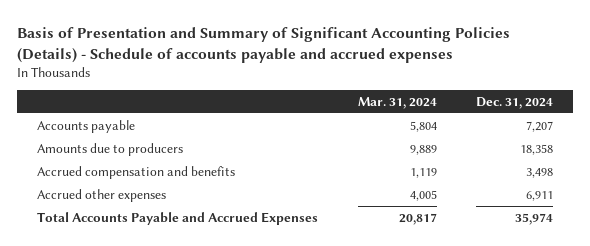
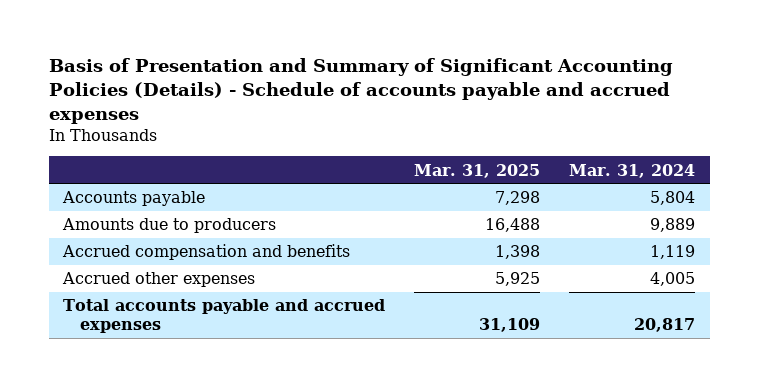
[476,96,554,109] Dec. 31, 2024 -> none
none -> [414,163,541,178] Mar. 31, 2025
[36,211,318,225] Total Accounts Payable and Accrued Expenses -> [63,299,386,334] Total accounts payable and accrued expenses

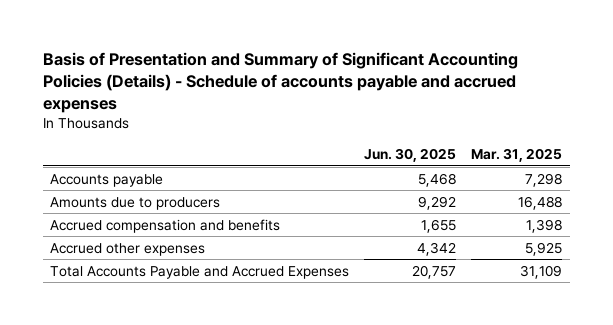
[569,163,696,178] Mar. 31, 2024 -> none
none -> [364,148,457,163] Jun. 30, 2025
[63,299,386,334] Total accounts payable and accrued expenses -> [50,265,350,279] Total Accounts Payable and Accrued Expenses

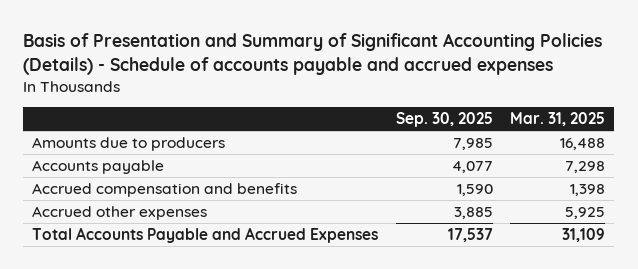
[364,148,457,163] Jun. 30, 2025 -> none
none -> [395,112,493,128] Sep. 30, 2025
[50,173,164,187] Accounts payable -> [32,160,165,175] Accounts payable

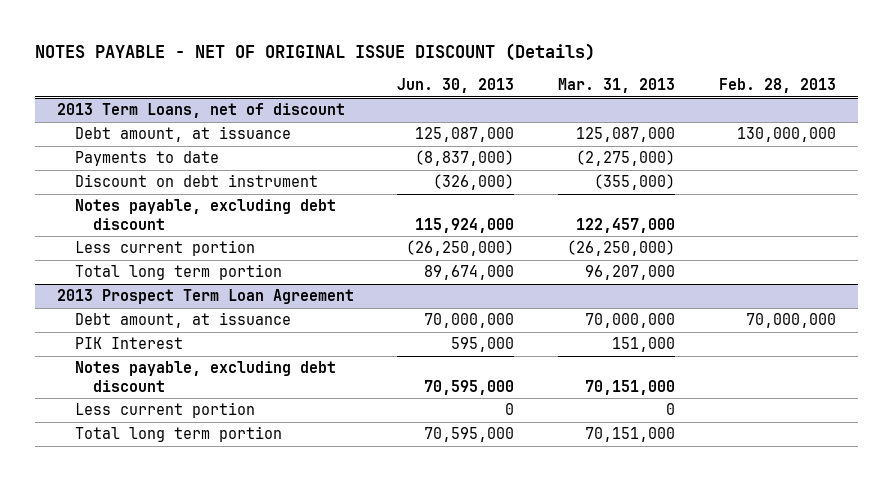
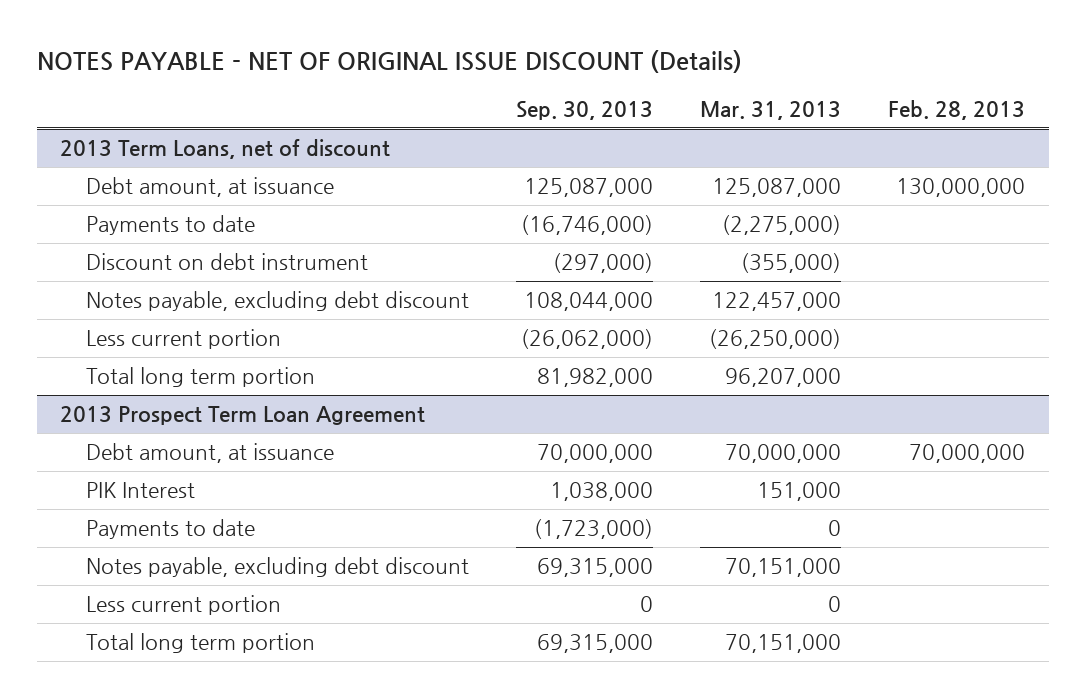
[397,78,515,94] Jun. 30, 2013 -> none
none -> [515,100,653,120] Sep. 30, 2013
none -> [85,519,255,540] Payments to date

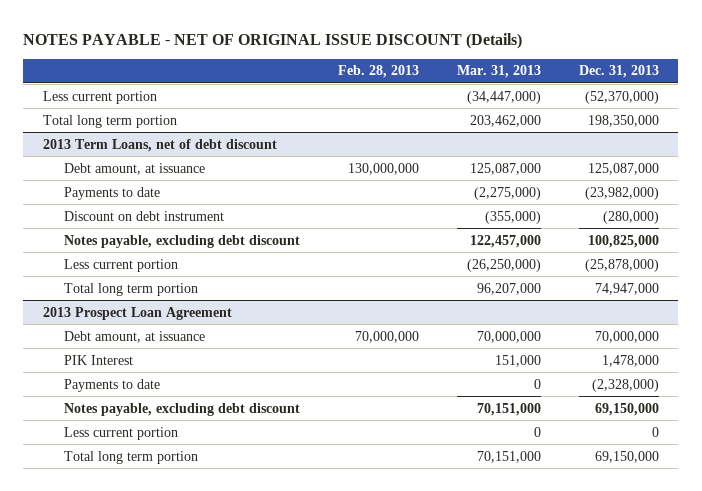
[515,100,653,120] Sep. 30, 2013 -> none
none -> [579,65,660,79] Dec. 31, 2013
none -> [42,90,157,104] Less current portion
none -> [42,114,177,128] Total long term portion
[60,139,391,160] 2013 Term Loans, net of discount -> [42,138,277,152] 2013 Term Loans, net of debt discount
[60,406,426,426] 2013 Prospect Term Loan Agreement -> [42,306,232,320] 2013 Prospect Loan Agreement

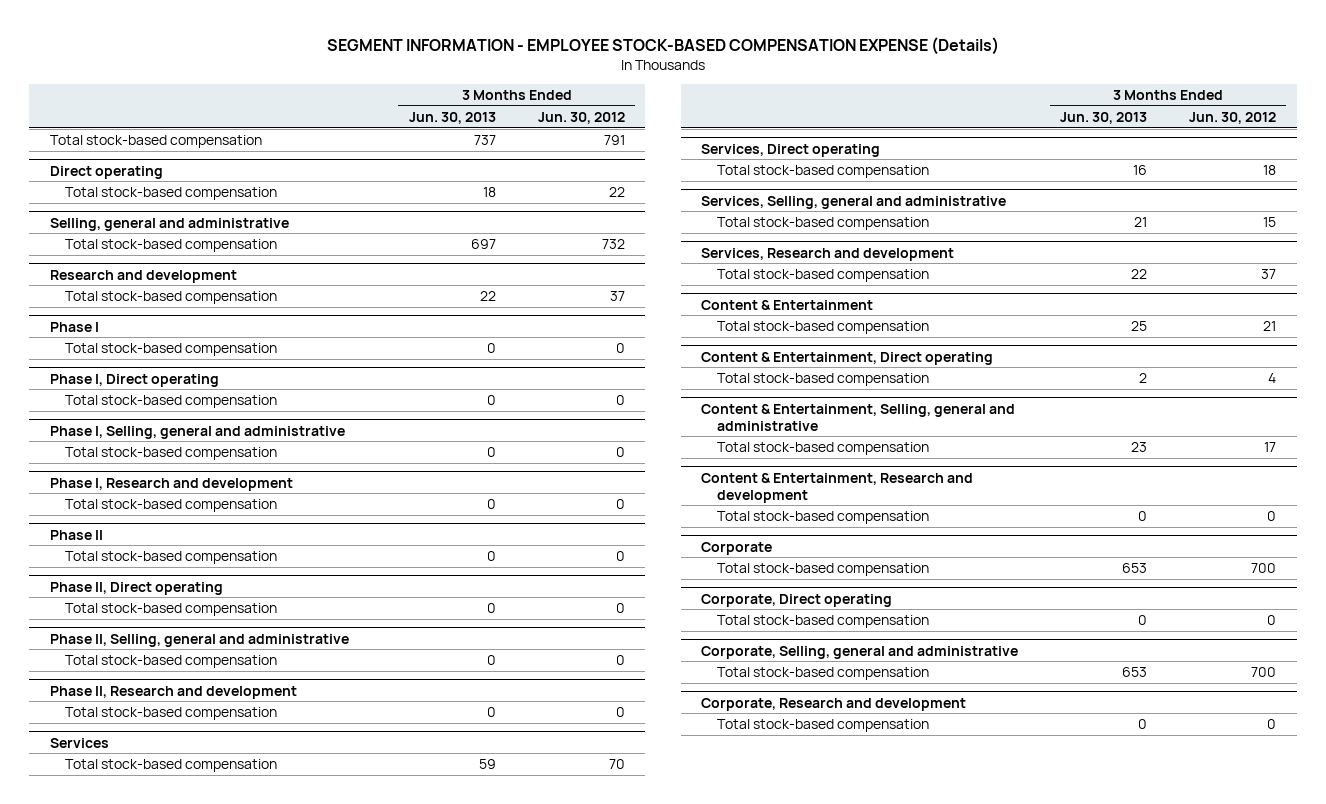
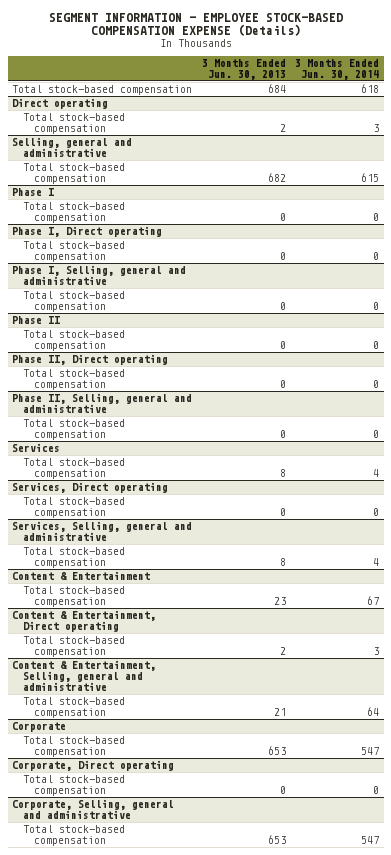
[537,111,625,124] Jun. 30, 2012 -> none
none -> [294,58,379,80] 3 Months Ended Jun. 30, 2014
[473,135,496,146] 737 -> [267,83,286,93] 684
[482,187,496,198] 18 -> [279,123,286,132] 2
[50,269,238,283] Research and development -> none
[65,291,278,305] Total stock-based compensation -> none
[470,239,496,250] 697 -> [267,172,286,182] 682
[50,477,294,491] Phase I, Research and development -> none
[65,499,278,513] Total stock-based compensation -> none
[50,685,298,699] Phase II, Research and development -> none
[65,707,278,721] Total stock-based compensation -> none
[478,759,496,770] 59 -> [279,468,286,477] 8
[1133,165,1148,176] 16 -> [279,507,286,516] 0
[701,247,955,261] Services, Research and development -> none
[716,269,929,283] Total stock-based compensation -> none
[1134,217,1148,228] 21 -> [279,557,286,566] 8
[1131,321,1148,332] 25 -> [273,596,286,605] 23
[701,472,974,503] Content & Entertainment, Research and development -> none
[716,511,929,525] Total stock-based compensation -> none
[1131,442,1148,453] 23 -> [273,707,286,716] 21
[701,697,967,711] Corporate, Research and development -> none
[716,719,929,733] Total stock-based compensation -> none

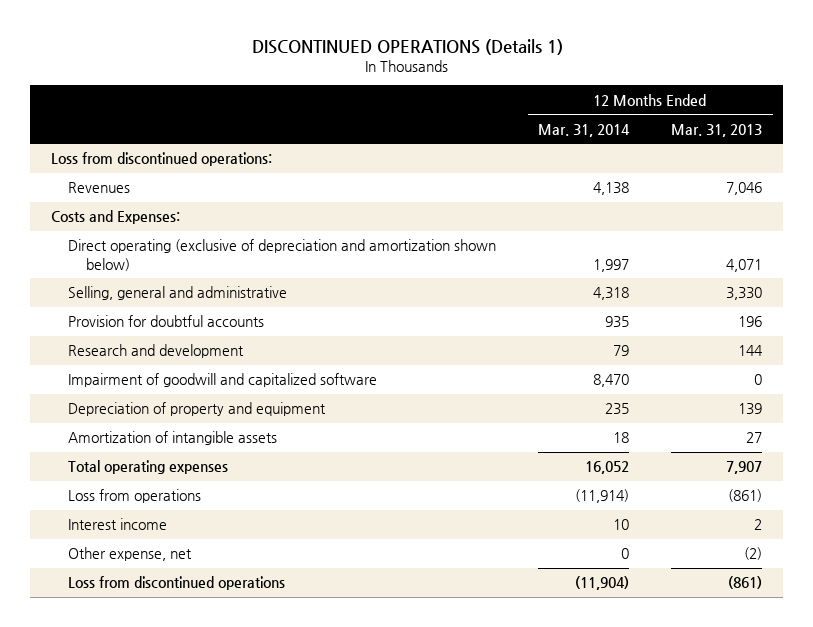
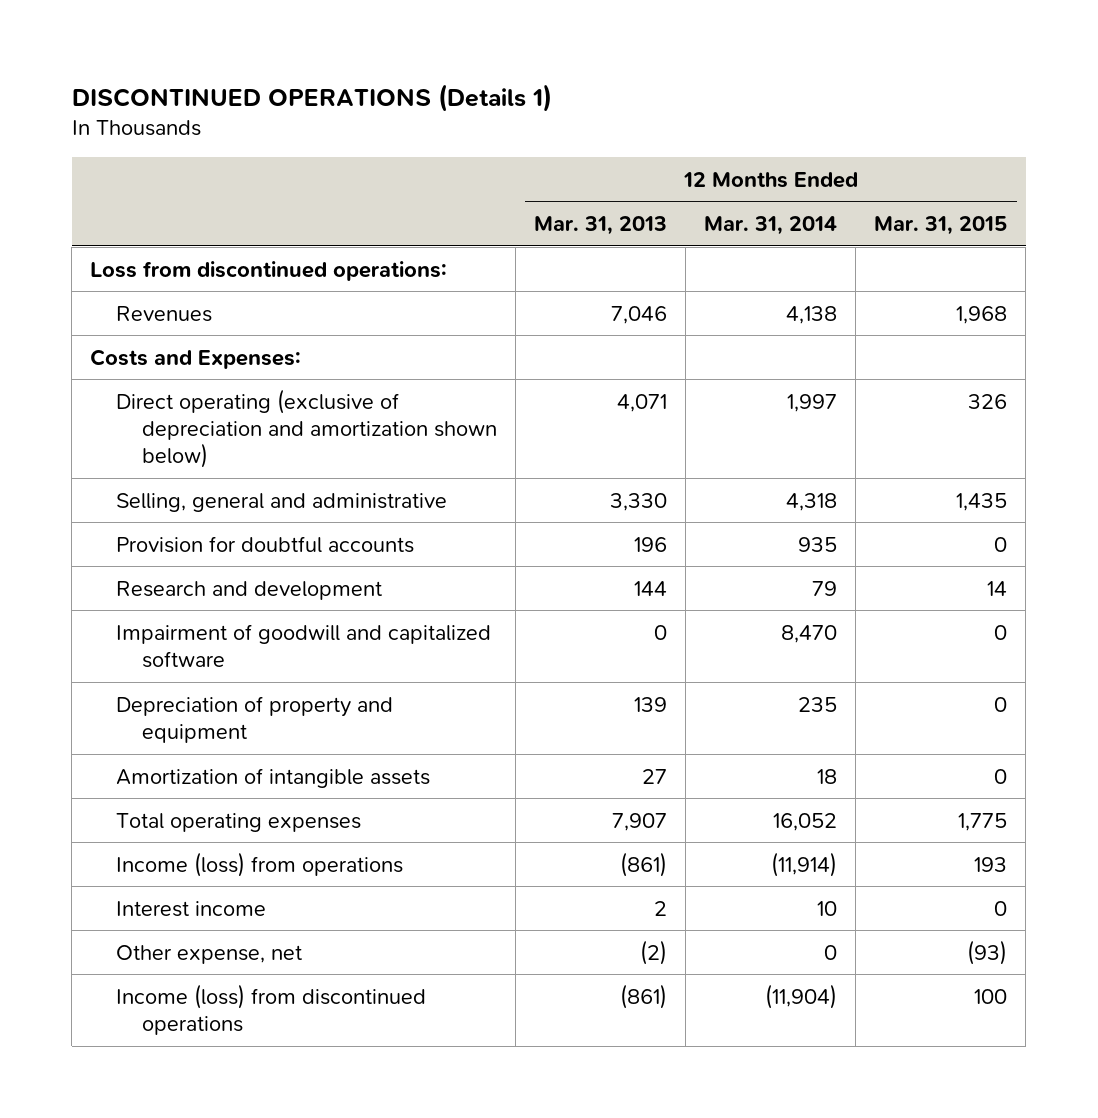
none -> [874,215,1008,235] Mar. 31, 2015
[68,489,202,504] Loss from operations -> [116,851,404,877] Income (loss) from operations
[68,576,286,591] Loss from discontinued operations -> [116,983,427,1035] Income (loss) from discontinued operations

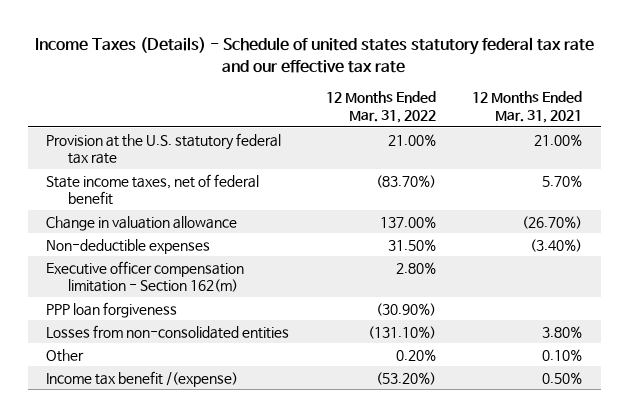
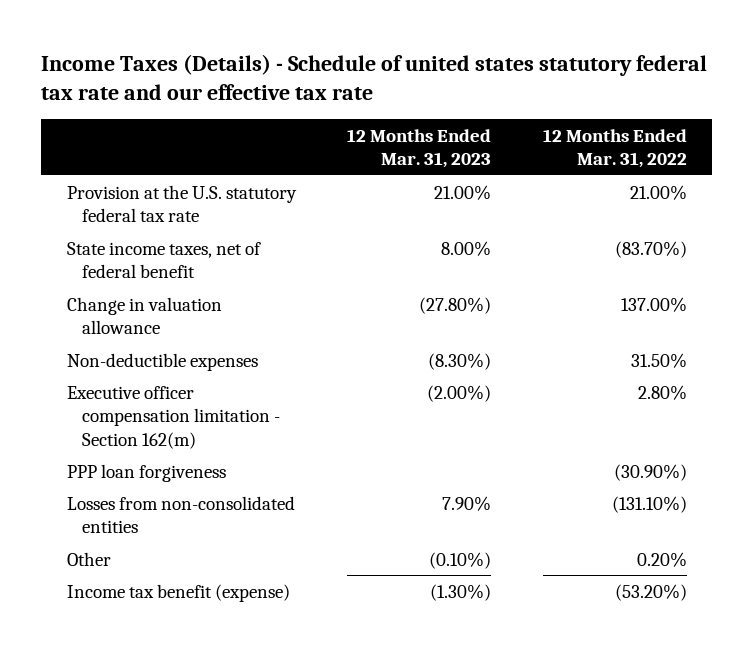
[472,91,583,124] 12 Months Ended Mar. 31, 2021 -> none
none -> [347,128,492,169] 12 Months Ended Mar. 31, 2023
[46,370,239,387] Income tax benefit /(expense) -> [66,583,290,602] Income tax benefit (expense)

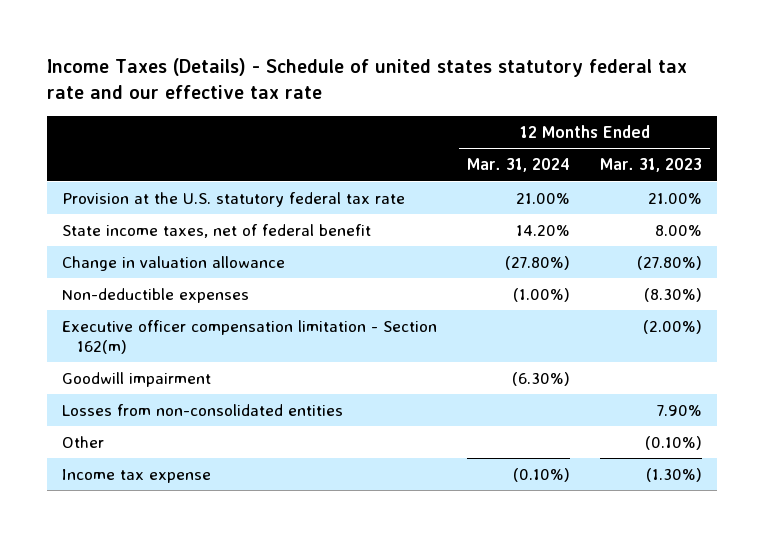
[542,128,687,169] 12 Months Ended Mar. 31, 2022 -> none
none -> [467,158,571,173] Mar. 31, 2024
[66,463,226,482] PPP loan forgiveness -> none
none -> [61,371,211,387] Goodwill impairment
[66,583,290,602] Income tax benefit (expense) -> [61,468,211,483] Income tax expense

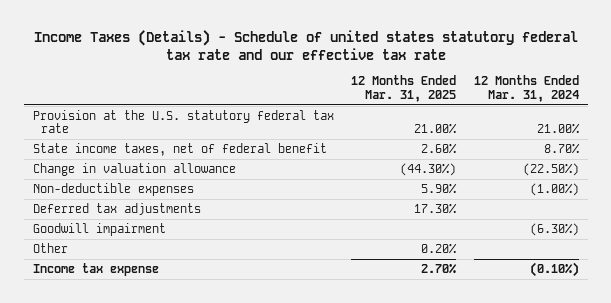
[600,158,703,173] Mar. 31, 2023 -> none
none -> [351,75,457,102] 12 Months Ended Mar. 31, 2025
[516,224,571,236] 14.20% -> [543,143,580,155] 8.70%
[505,255,571,270] (27.80%) -> [522,163,579,177] (22.50%)
[61,319,437,354] Executive officer compensation limitation - Section 162(m) -> none
none -> [32,203,201,216] Deferred tax adjustments
[61,403,343,416] Losses from non-consolidated entities -> none

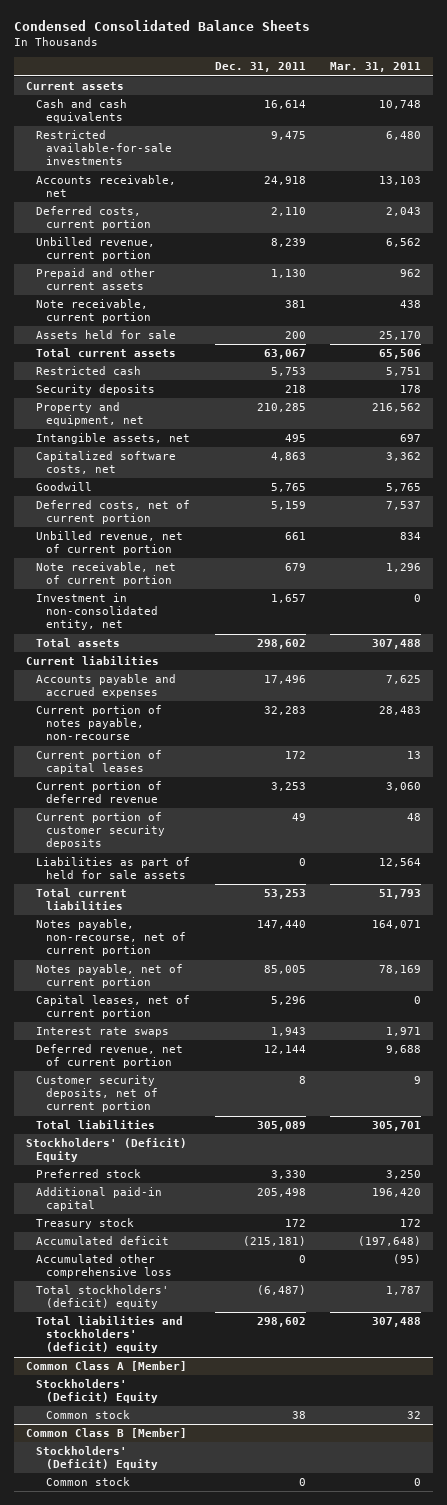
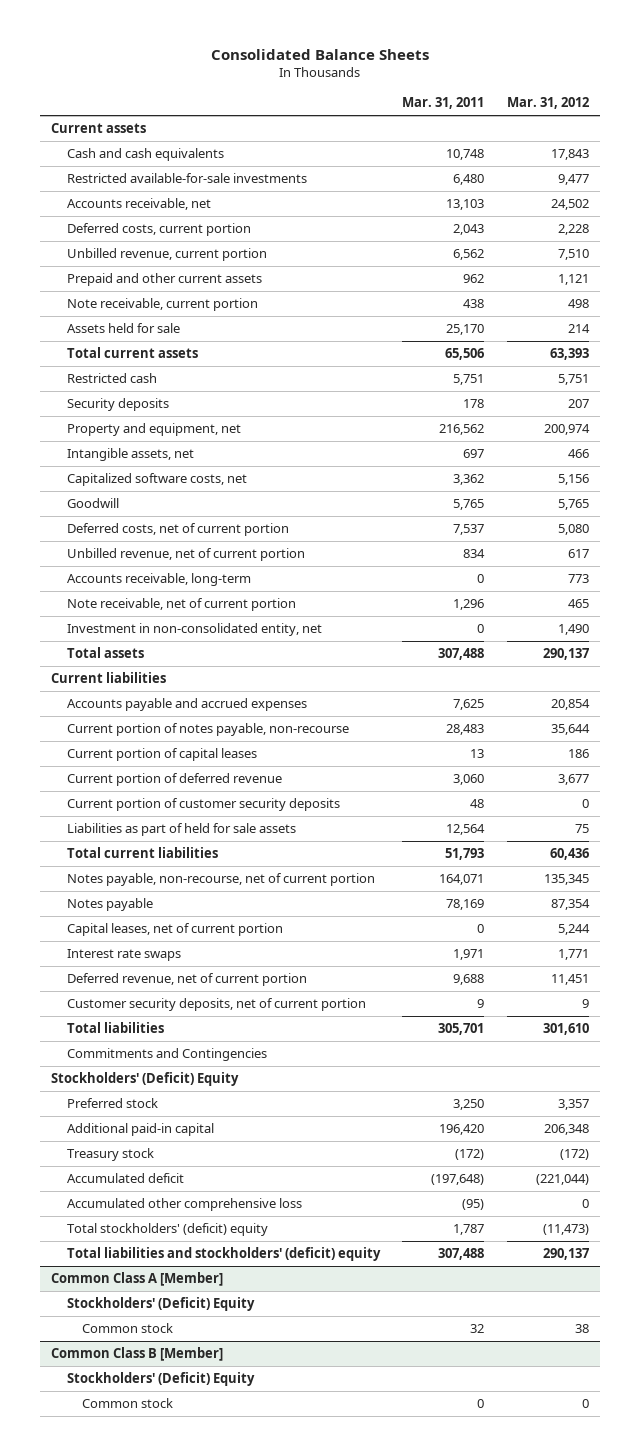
[14,20,311,32] Condensed Consolidated Balance Sheets -> [210,48,429,60] Consolidated Balance Sheets
[214,62,306,73] Dec. 31, 2011 -> none
none -> [506,97,589,110] Mar. 31, 2012
none -> [66,573,251,587] Accounts receivable, long-term
[36,964,184,989] Notes payable, net of current portion -> [66,898,153,912] Notes payable
none -> [66,1048,267,1062] Commitments and Contingencies
[399,1219,421,1228] 172 -> [455,1149,485,1161] (172)

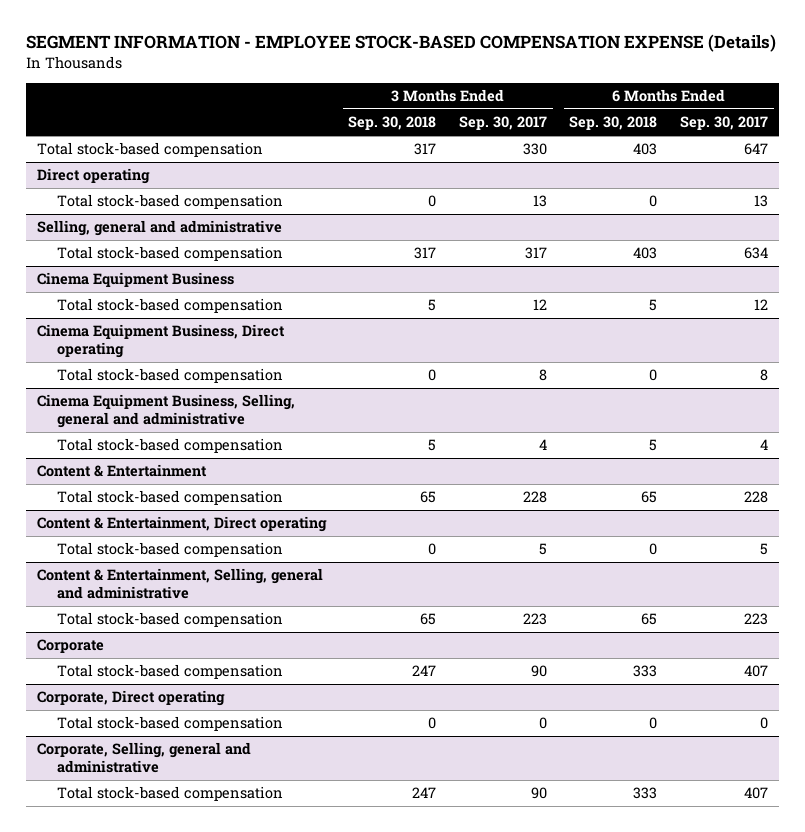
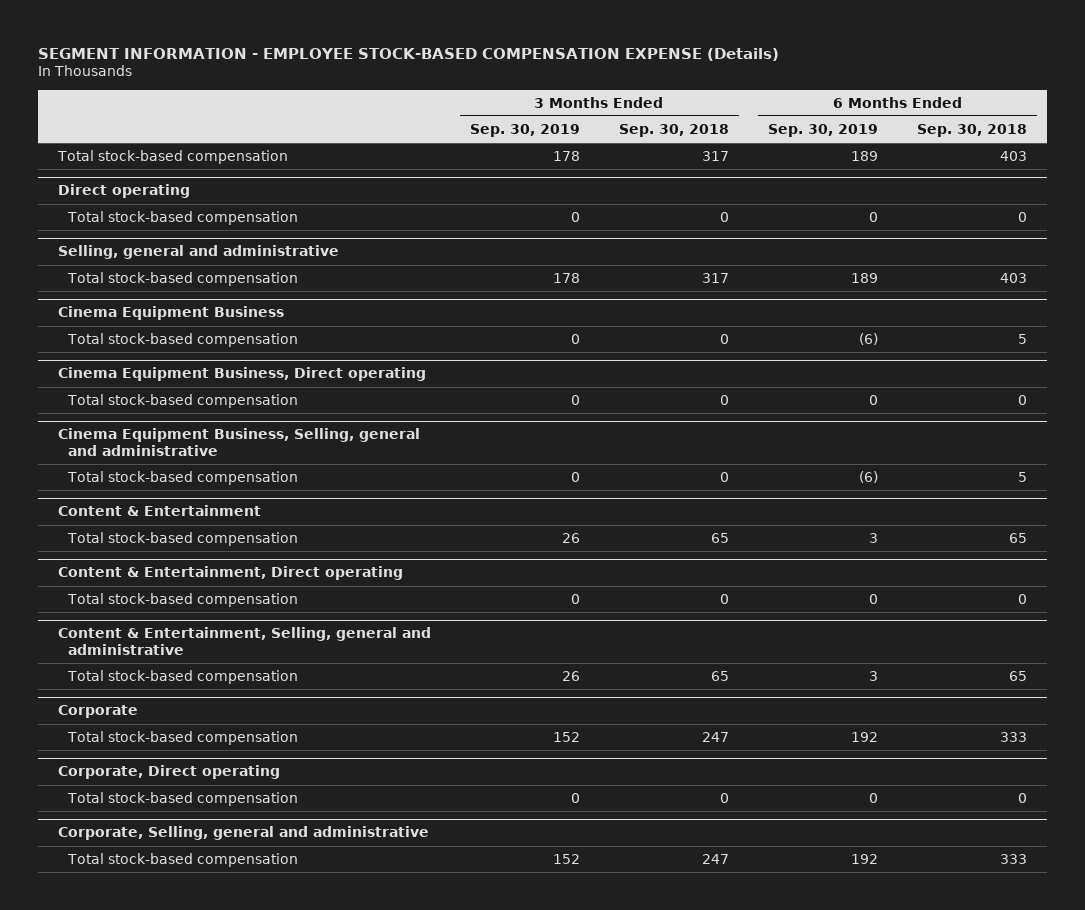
[458,116,547,131] Sep. 30, 2017 -> none
[679,116,768,131] Sep. 30, 2017 -> none
none -> [469,123,580,137] Sep. 30, 2019
none -> [768,123,879,137] Sep. 30, 2019
[428,299,437,312] 5 -> [719,333,729,344] 0
[428,439,437,452] 5 -> [719,471,729,482] 0

